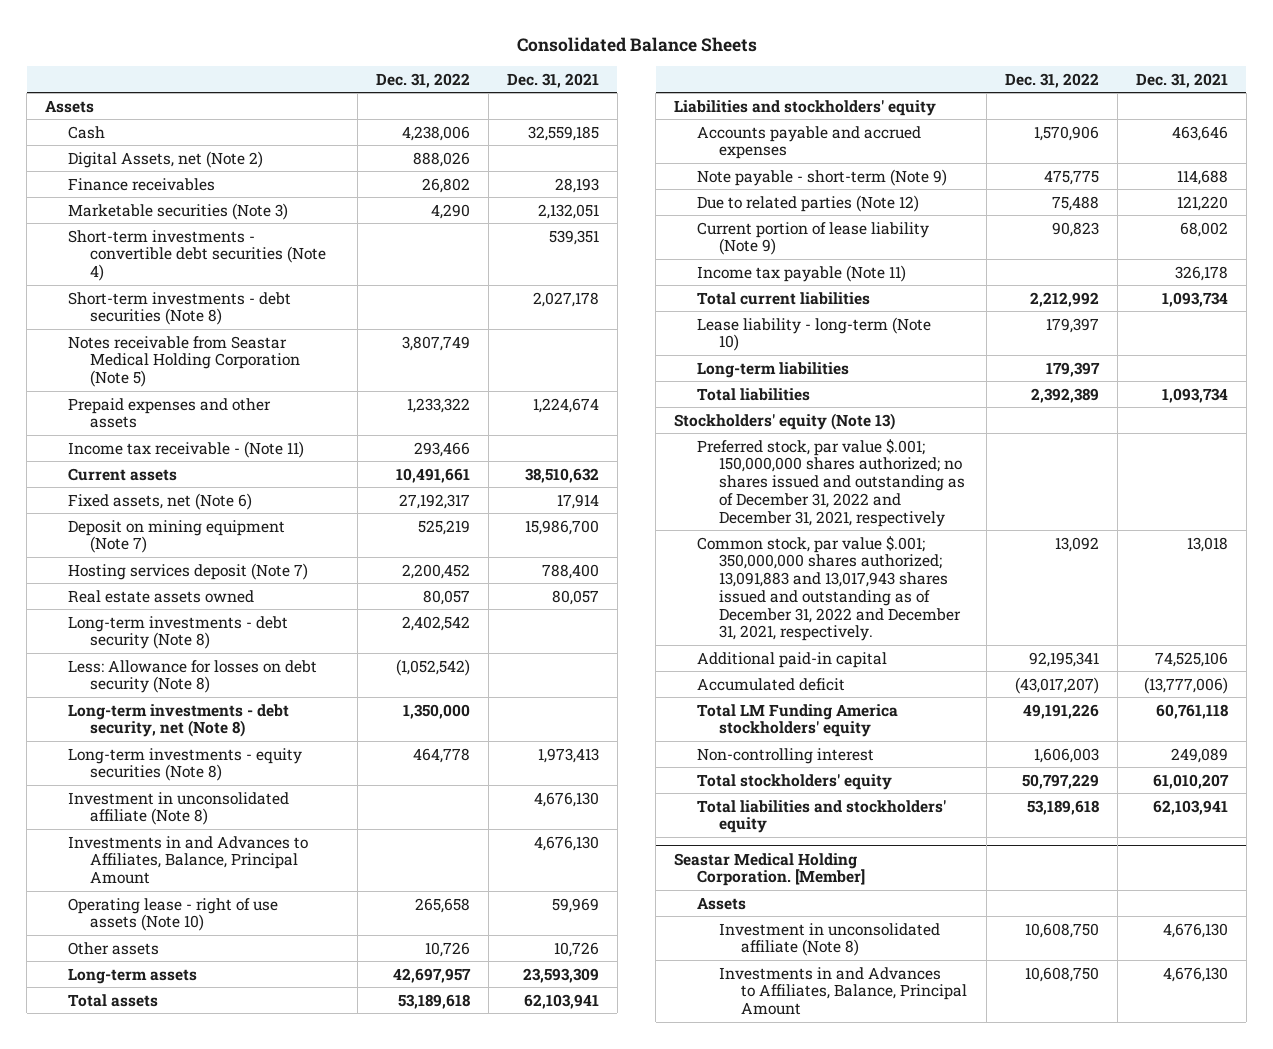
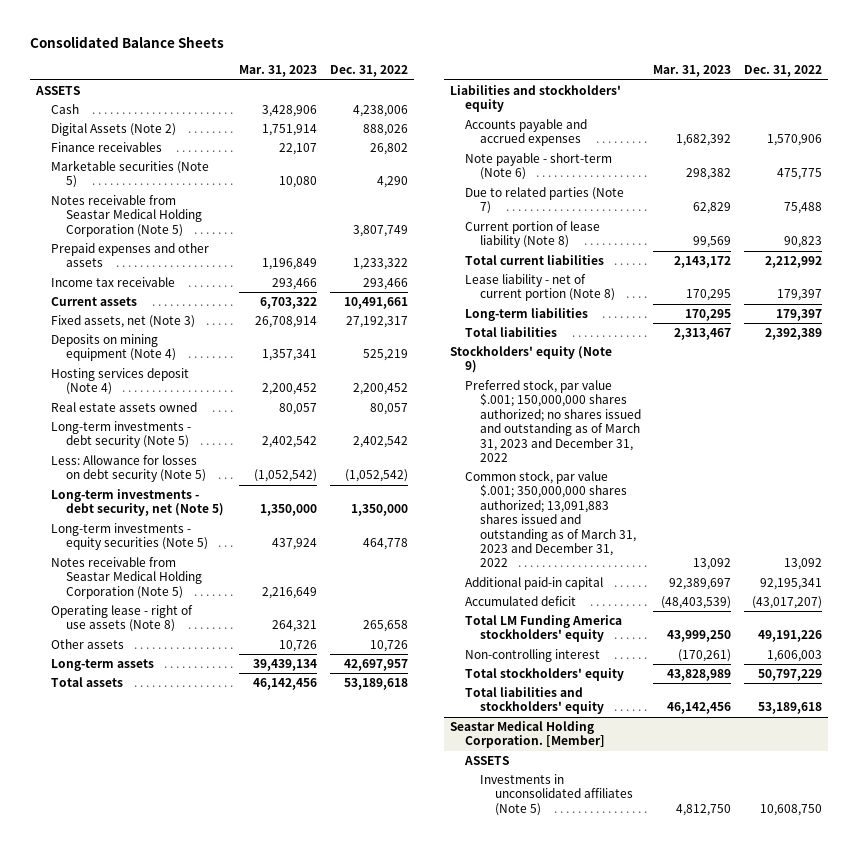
[506,72,599,88] Dec. 31, 2021 -> none
none -> [239,65,318,78] Mar. 31, 2023
[45,99,95,113] Assets -> [35,86,81,96] ASSETS
[67,150,263,168] Digital Assets, net (Note 2) -> [51,123,177,137] Digital Assets (Note 2)
[67,229,327,282] Short-term investments - convertible debt securities (Note 4) -> none
[67,291,291,326] Short-term investments - debt securities (Note 8) -> none
[67,202,288,220] Marketable securities (Note 3) -> [51,160,210,189] Marketable securities (Note 5)
[67,440,304,458] Income tax receivable - (Note 11) -> [51,277,176,288] Income tax receivable
[67,492,252,510] Fixed assets, net (Note 6) -> [51,315,196,329] Fixed assets, net (Note 3)
[67,519,285,554] Deposit on mining equipment (Note 7) -> [51,334,177,362] Deposits on mining equipment (Note 4)
[67,562,308,580] Hosting services deposit (Note 7) -> [51,368,190,396] Hosting services deposit (Note 4)
[67,791,289,826] Investment in unconsolidated affiliate (Note 8) -> none
[67,835,308,885] Investments in and Advances to Affiliates, Balance, Principal Amount -> none
[67,615,288,650] Long-term investments - debt security (Note 8) -> [51,421,192,449] Long-term investments - debt security (Note 5)
[67,659,317,694] Less: Allowance for losses on debt security (Note 8) -> [51,455,207,483] Less: Allowance for losses on debt security (Note 5)
[67,703,289,738] Long-term investments - debt security, net (Note 8) -> [51,489,225,517] Long-term investments - debt security, net (Note 5)
[67,747,302,782] Long-term investments - equity securities (Note 8) -> [51,523,209,551] Long-term investments - equity securities (Note 5)
none -> [51,557,203,599] Notes receivable from Seastar Medical Holding Corporation (Note 5)
[67,897,278,932] Operating lease - right of use assets (Note 10) -> [51,605,194,633] Operating lease - right of use assets (Note 8)
[696,264,906,282] Income tax payable (Note 11) -> none
[696,168,947,186] Note payable - short-term (Note 9) -> [464,153,612,181] Note payable - short-term (Note 6)
[696,194,919,212] Due to related parties (Note 12) -> [464,187,624,215] Due to related parties (Note 7)
[696,221,929,256] Current portion of lease liability (Note 9) -> [464,221,600,249] Current portion of lease liability (Note 8)
[696,316,931,352] Lease liability - long-term (Note 10) -> [464,274,615,302] Lease liability - net of current portion (Note 8)
[674,412,896,430] Stockholders' equity (Note 13) -> [449,346,612,374] Stockholders' equity (Note 9)
[696,438,966,527] Preferred stock, par value $.001; 150,000,000 shares authorized; no shares issued and outstanding as of December 31, 2022 and December 31, 2021, respectively -> [464,379,641,462] Preferred stock, par value $.001; 150,000,000 shares authorized; no shares issued and outstanding as of March 31, 2023 and December 31, 2022
[696,535,962,642] Common stock, par value $.001; 350,000,000 shares authorized; 13,091,883 and 13,017,943 shares issued and outstanding as of December 31, 2022 and December 31, 2021, respectively. -> [464,470,636,568] Common stock, par value $.001; 350,000,000 shares authorized; 13,091,883 shares issued and outstanding as of March 31, 2023 and December 31, 2022
[719,966,968,1016] Investments in and Advances to Affiliates, Balance, Principal Amount -> none
[696,896,746,910] Assets -> [463,756,509,766] ASSETS
[719,922,941,957] Investment in unconsolidated affiliate (Note 8) -> [479,774,633,816] Investments in unconsolidated affiliates (Note 5)

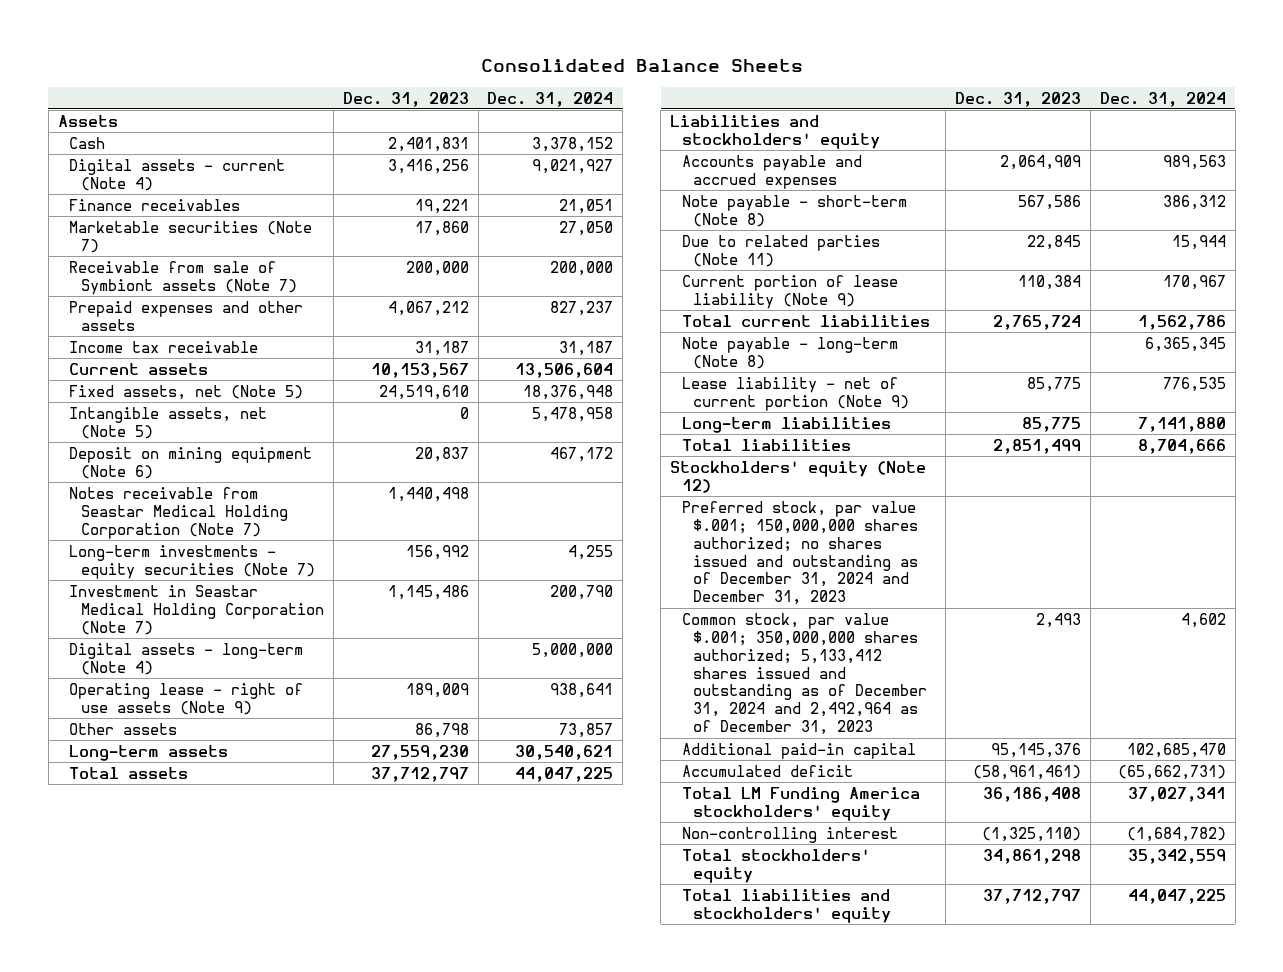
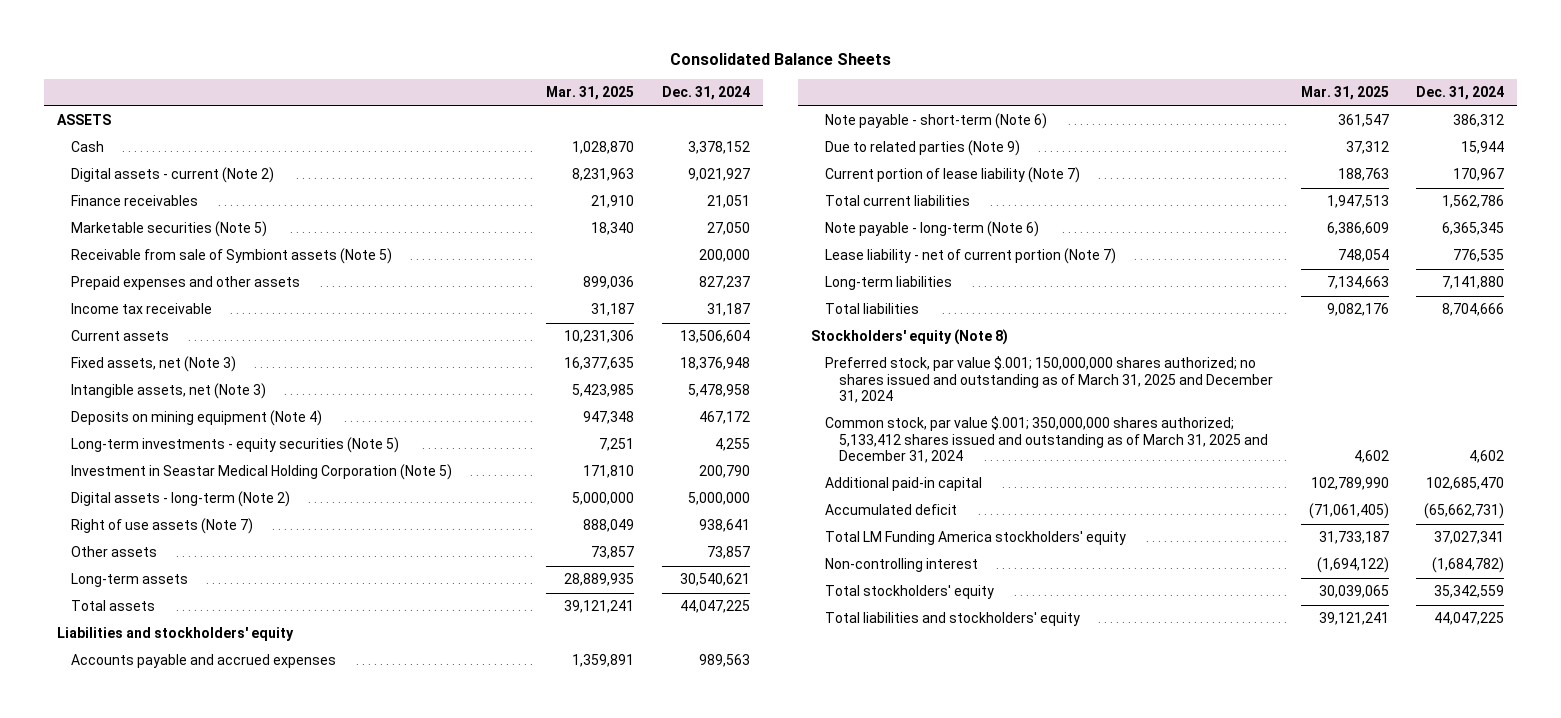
[342,91,469,107] Dec. 31, 2023 -> none
none -> [546,86,635,101] Mar. 31, 2025
[57,114,118,127] Assets -> [57,114,112,126] ASSETS
[69,158,286,191] Digital assets - current (Note 4) -> [71,167,275,184] Digital assets - current (Note 2)
[69,220,313,253] Marketable securities (Note 7) -> [71,221,268,238] Marketable securities (Note 5)
[69,260,297,295] Receivable from sale of Symbiont assets (Note 7) -> [71,248,393,265] Receivable from sale of Symbiont assets (Note 5)
[69,486,288,539] Notes receivable from Seastar Medical Holding Corporation (Note 7) -> none
[69,384,304,400] Fixed assets, net (Note 5) -> [71,356,237,373] Fixed assets, net (Note 3)
[69,406,268,439] Intangible assets, net (Note 5) -> [71,383,267,400] Intangible assets, net (Note 3)
[69,446,313,479] Deposit on mining equipment (Note 6) -> [71,410,323,427] Deposits on mining equipment (Note 4)
[69,544,315,579] Long-term investments - equity securities (Note 7) -> [71,437,400,454] Long-term investments - equity securities (Note 5)
[69,584,324,635] Investment in Seastar Medical Holding Corporation (Note 7) -> [71,464,453,481] Investment in Seastar Medical Holding Corporation (Note 5)
[69,642,304,675] Digital assets - long-term (Note 4) -> [71,491,291,508] Digital assets - long-term (Note 2)
[69,682,304,715] Operating lease - right of use assets (Note 9) -> [71,518,254,535] Right of use assets (Note 7)
[681,194,907,227] Note payable - short-term (Note 8) -> [825,113,1048,130] Note payable - short-term (Note 6)
[681,234,880,267] Due to related parties (Note 11) -> [825,140,1021,157] Due to related parties (Note 9)
[681,274,898,309] Current portion of lease liability (Note 9) -> [825,167,1081,184] Current portion of lease liability (Note 7)
[681,336,898,369] Note payable - long-term (Note 8) -> [825,221,1040,238] Note payable - long-term (Note 6)
[681,376,910,411] Lease liability - net of current portion (Note 9) -> [825,248,1117,265] Lease liability - net of current portion (Note 7)
[669,460,926,493] Stockholders' equity (Note 12) -> [811,329,1009,346] Stockholders' equity (Note 8)
[681,500,919,606] Preferred stock, par value $.001; 150,000,000 shares authorized; no shares issued and outstanding as of December 31, 2024 and December 31, 2023 -> [825,356,1274,404] Preferred stock, par value $.001; 150,000,000 shares authorized; no shares issued and outstanding as of March 31, 2025 and December 31, 2024
[681,612,928,736] Common stock, par value $.001; 350,000,000 shares authorized; 5,133,412 shares issued and outstanding as of December 31, 2024 and 2,492,964 as of December 31, 2023 -> [825,416,1269,464] Common stock, par value $.001; 350,000,000 shares authorized; 5,133,412 shares issued and outstanding as of March 31, 2025 and December 31, 2024

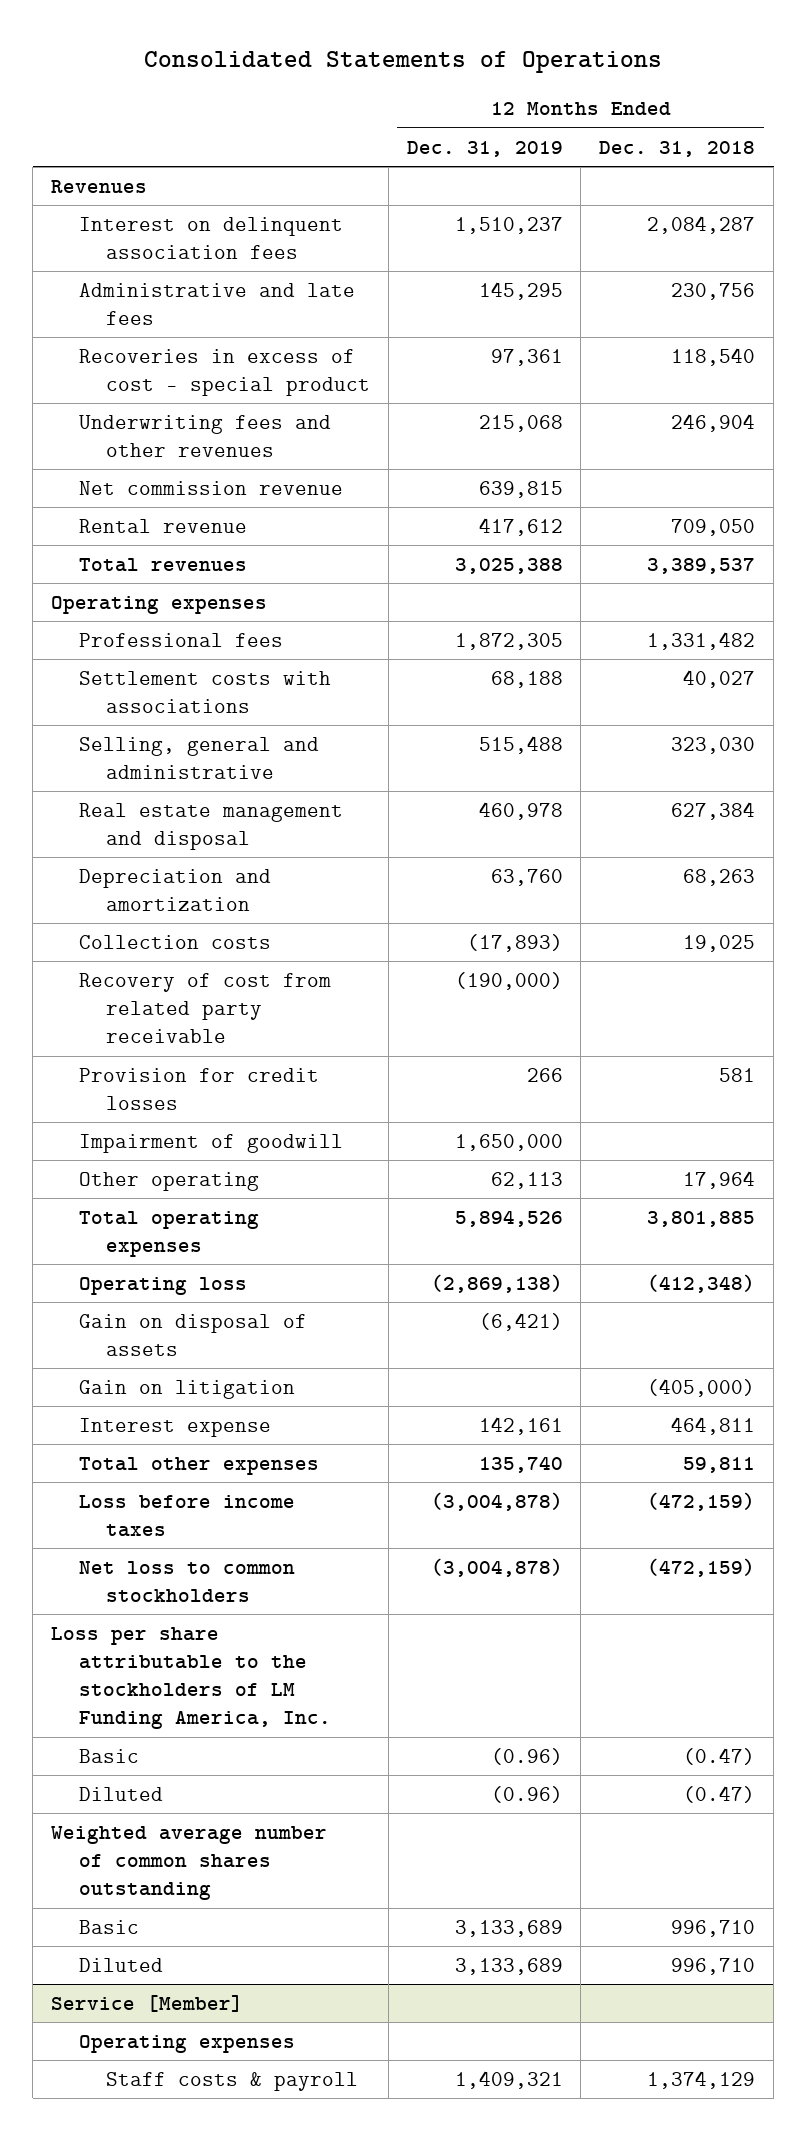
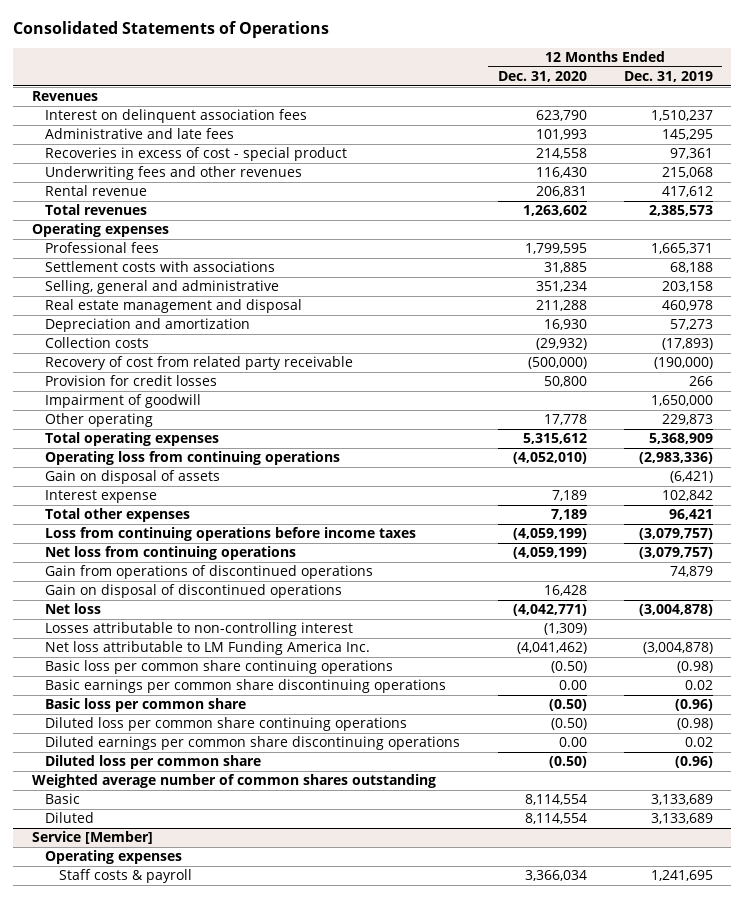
[599,140,756,157] Dec. 31, 2018 -> none
none -> [497,70,587,82] Dec. 31, 2020
[78,480,343,495] Net commission revenue -> none
[454,557,563,574] 3,025,388 -> [648,205,713,217] 2,385,573
[454,632,563,650] 1,872,305 -> [650,243,713,255] 1,665,371
[478,735,563,754] 515,488 -> [661,281,713,293] 203,158
[490,868,563,886] 63,760 -> [669,319,713,331] 57,273
[490,1171,563,1189] 62,113 -> [661,414,713,426] 229,873
[454,1209,563,1227] 5,894,526 -> [648,433,713,445] 5,368,909
[78,1276,247,1295] Operating loss -> [45,451,341,466] Operating loss from continuing operations
[430,1273,563,1293] (2,869,138) -> [638,452,713,465] (2,983,336)
[78,1379,295,1399] Gain on litigation -> none
[51,1626,331,1730] Loss per share attributable to the stockholders of LM Funding America, Inc. -> none
[478,1416,563,1435] 142,161 -> [661,490,713,502] 102,842
[478,1455,563,1473] 135,740 -> [668,509,713,521] 96,421
[78,1494,295,1538] Loss before income taxes -> [45,527,417,542] Loss from continuing operations before income taxes
[430,1491,563,1511] (3,004,878) -> [638,528,713,541] (3,079,757)
none -> [45,546,297,561] Net loss from continuing operations
none -> [45,565,374,580] Gain from operations of discontinued operations
none -> [45,584,343,599] Gain on disposal of discontinued operations
none -> [45,603,102,615] Net loss
none -> [45,622,354,637] Losses attributable to non-controlling interest
[78,1560,295,1603] Net loss to common stockholders -> [45,641,371,656] Net loss attributable to LM Funding America Inc.
none -> [45,660,394,675] Basic loss per common share continuing operations
none -> [45,679,447,694] Basic earnings per common share discontinuing operations
[78,1748,139,1763] Basic -> [45,698,247,713] Basic loss per common share
none -> [45,717,408,732] Diluted loss per common share continuing operations
none -> [45,736,461,751] Diluted earnings per common share discontinuing operations
[78,1786,163,1801] Diluted -> [45,755,262,770] Diluted loss per common share
[454,2070,563,2089] 1,409,321 -> [650,870,713,882] 1,241,695

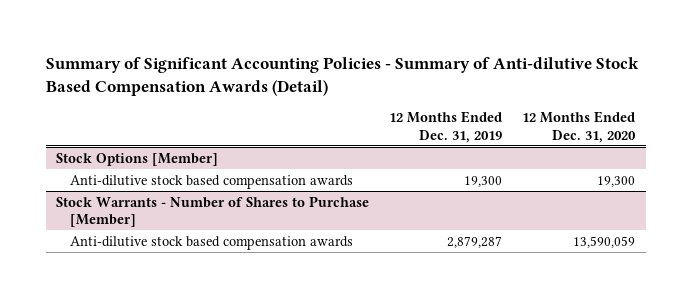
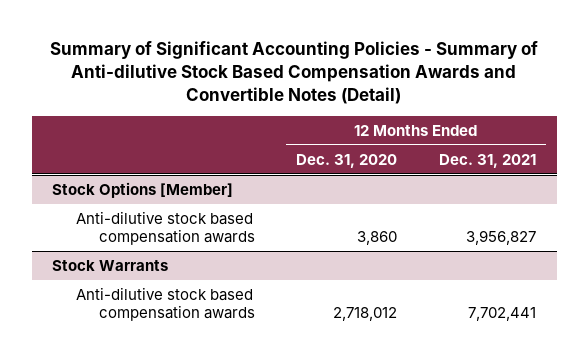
[46,56,640,96] Summary of Significant Accounting Policies - Summary of Anti-dilutive Stock Based Compensation Awards (Detail) -> [50,40,539,105] Summary of Significant Accounting Policies - Summary of Anti-dilutive Stock Based Compensation Awards and Convertible Notes (Detail)
[389,111,503,143] 12 Months Ended Dec. 31, 2019 -> none
none -> [438,153,536,168] Dec. 31, 2021
[597,175,636,187] 19,300 -> [357,230,398,245] 3,860
[56,195,370,228] Stock Warrants - Number of Shares to Purchase [Member] -> [52,259,169,271] Stock Warrants
[573,235,636,248] 13,590,059 -> [333,306,398,321] 2,718,012

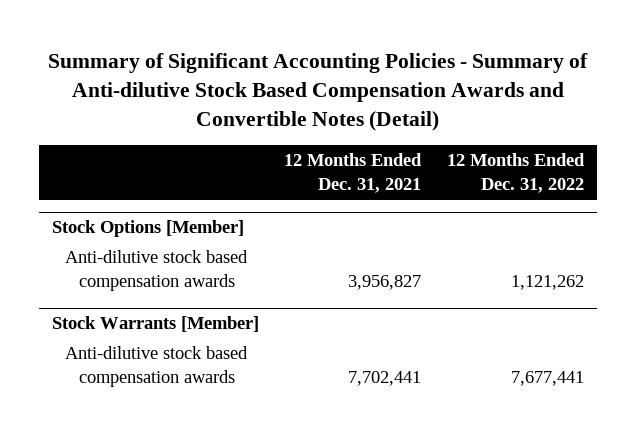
[296,153,398,168] Dec. 31, 2020 -> none
none -> [446,153,585,194] 12 Months Ended Dec. 31, 2022
[52,259,169,271] Stock Warrants -> [51,316,259,333] Stock Warrants [Member]

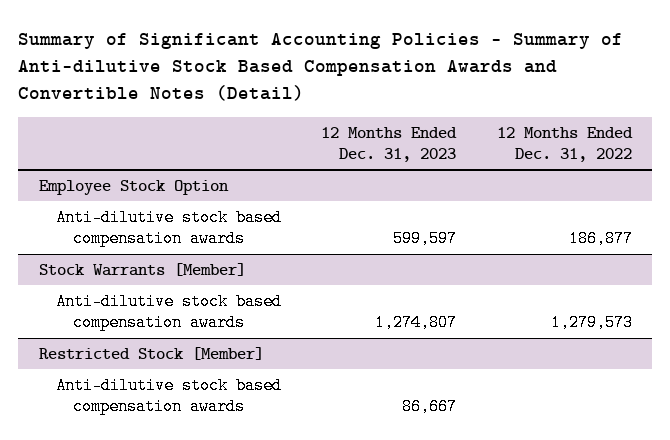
[284,153,423,194] 12 Months Ended Dec. 31, 2021 -> none
none -> [321,126,458,163] 12 Months Ended Dec. 31, 2023
[51,220,244,238] Stock Options [Member] -> [38,179,229,195] Employee Stock Option
[510,275,584,291] 1,121,262 -> [568,230,633,248] 186,877
[510,371,584,387] 7,677,441 -> [550,314,633,332] 1,279,573
none -> [38,346,264,360] Restricted Stock [Member]
none -> [55,376,282,416] Anti-dilutive stock based compensation awards

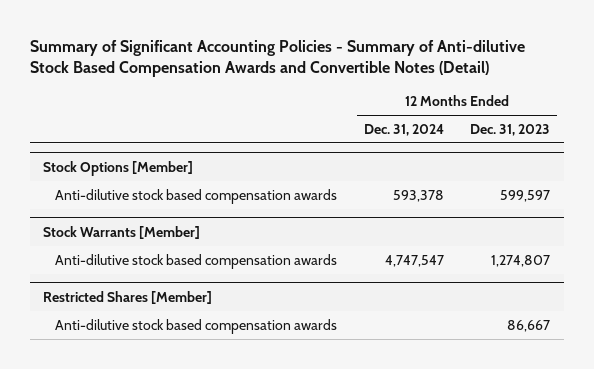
[496,126,633,163] 12 Months Ended Dec. 31, 2022 -> none
none -> [363,123,444,136] Dec. 31, 2024
[38,179,229,195] Employee Stock Option -> [43,160,194,176] Stock Options [Member]
[38,346,264,360] Restricted Stock [Member] -> [43,290,213,304] Restricted Shares [Member]

